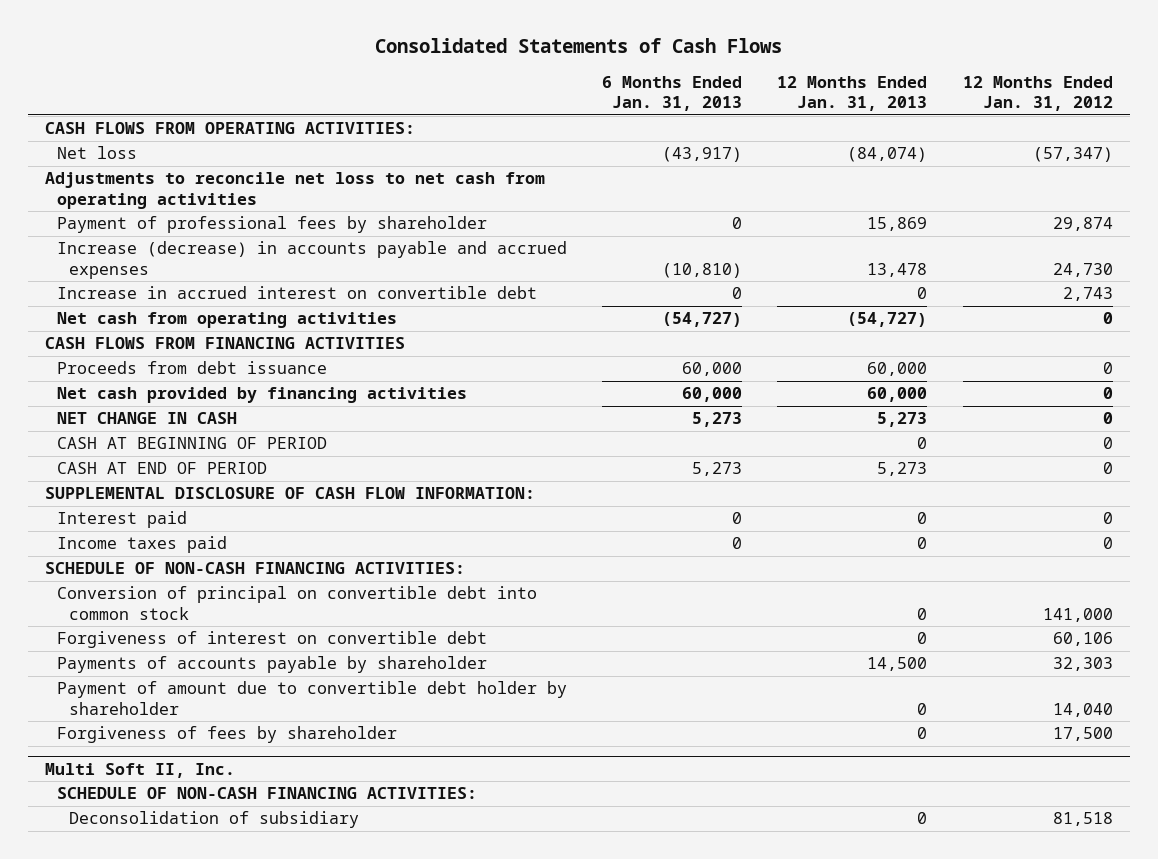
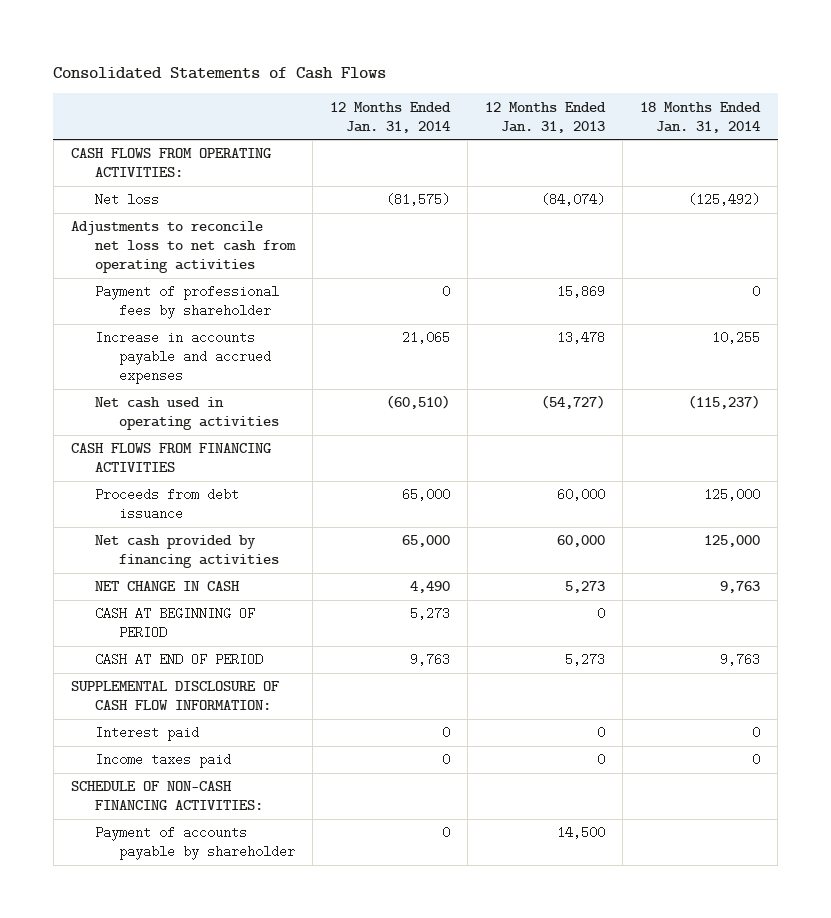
[602,75,743,112] 6 Months Ended Jan. 31, 2013 -> none
[962,75,1113,112] 12 Months Ended Jan. 31, 2012 -> none
none -> [330,101,452,133] 12 Months Ended Jan. 31, 2014
none -> [640,101,762,133] 18 Months Ended Jan. 31, 2014
[56,286,537,300] Increase in accrued interest on convertible debt -> none
[56,241,567,279] Increase (decrease) in accounts payable and accrued expenses -> [95,331,272,385] Increase in accounts payable and accrued expenses
[56,312,397,329] Net cash from operating activities -> [95,397,280,431] Net cash used in operating activities
[56,586,537,620] Conversion of principal on convertible debt into common stock -> none
[56,631,487,649] Forgiveness of interest on convertible debt -> none
[56,681,567,715] Payment of amount due to convertible debt holder by shareholder -> none
[56,726,397,744] Forgiveness of fees by shareholder -> none
[45,762,236,778] Multi Soft II, Inc. -> none
[56,787,477,800] SCHEDULE OF NON-CASH FINANCING ACTIVITIES: -> none
[68,811,359,829] Deconsolidation of subsidiary -> none
[56,656,487,674] Payments of accounts payable by shareholder -> [95,826,296,861] Payment of accounts payable by shareholder

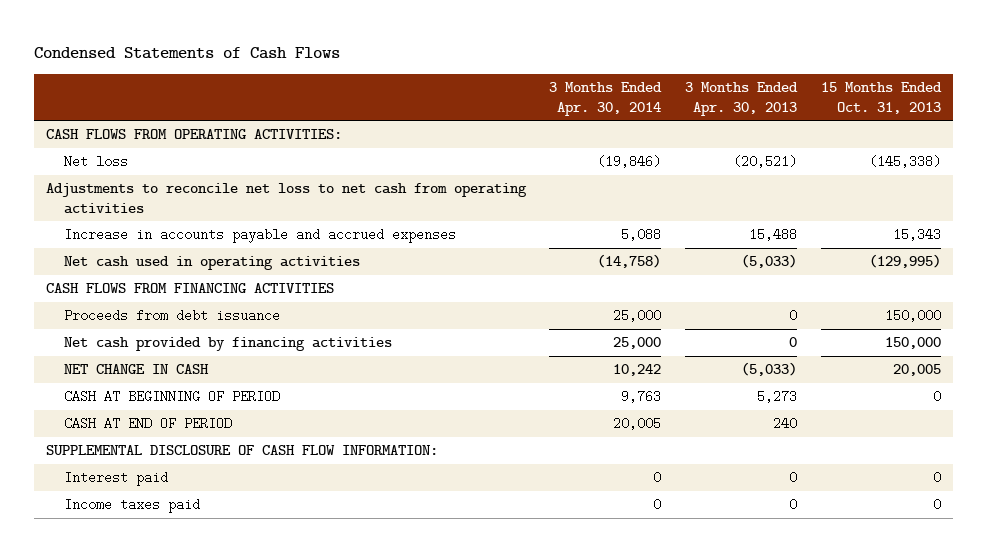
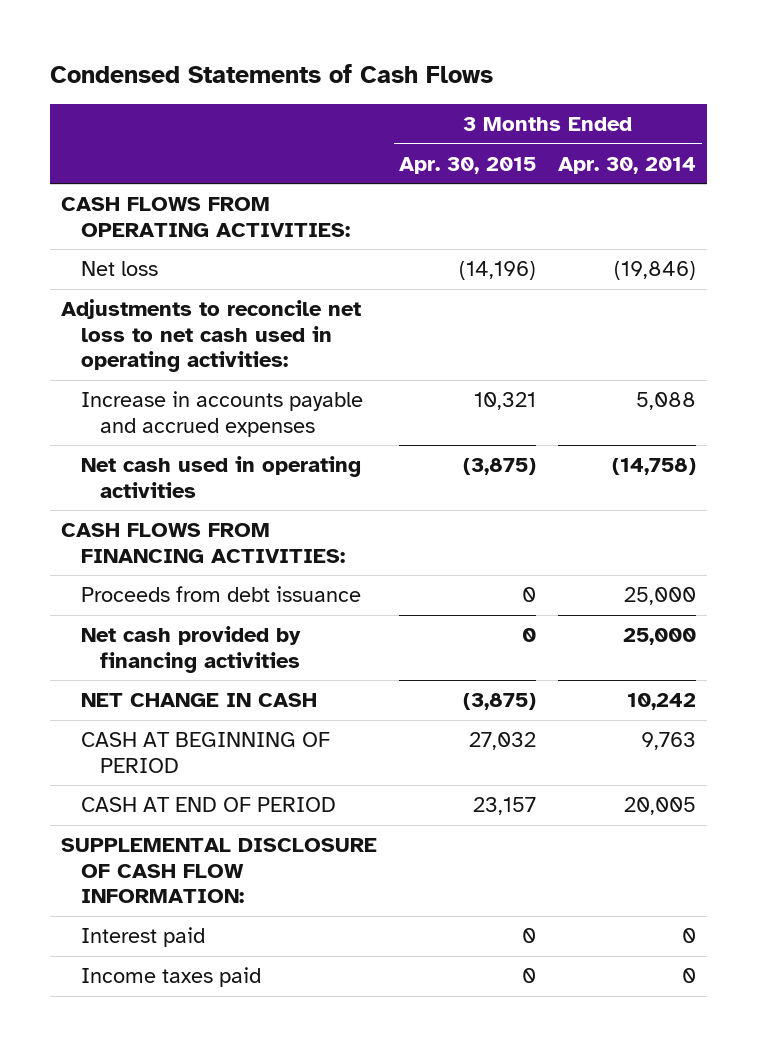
[685,82,799,116] 3 Months Ended Apr. 30, 2013 -> none
[820,82,942,114] 15 Months Ended Oct. 31, 2013 -> none
none -> [399,156,537,174] Apr. 30, 2015
[45,183,527,214] Adjustments to reconcile net loss to net cash from operating activities -> [61,298,362,373] Adjustments to reconcile net loss to net cash used in operating activities:
[45,283,334,294] CASH FLOWS FROM FINANCING ACTIVITIES -> [61,522,345,563] CASH FLOWS FROM FINANCING ACTIVITIES:

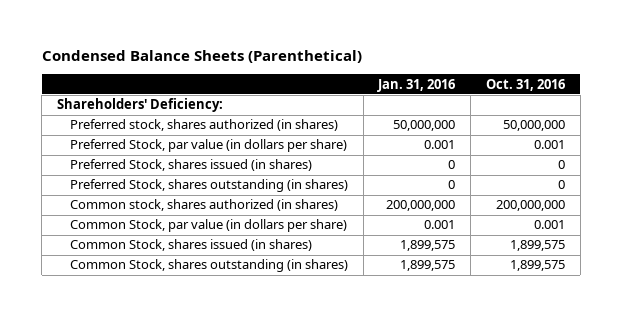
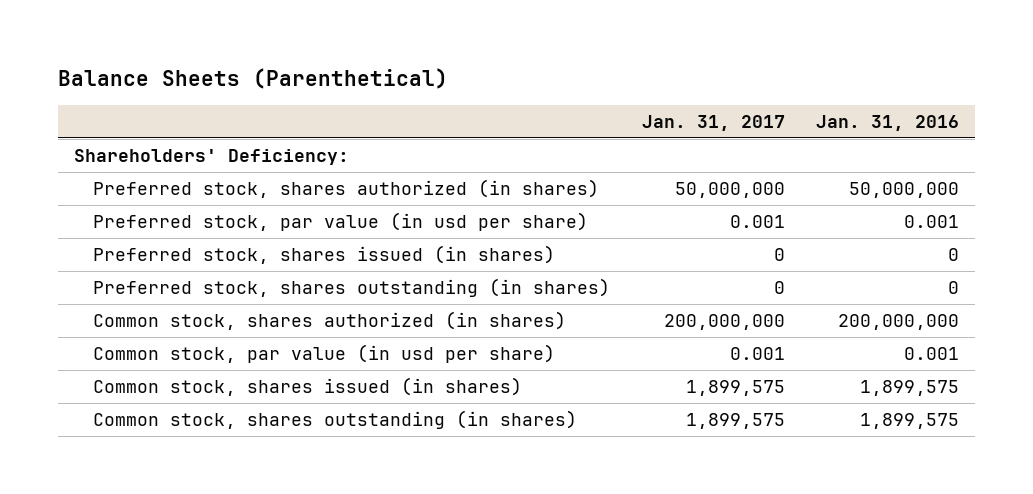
[41,50,362,64] Condensed Balance Sheets (Parenthetical) -> [58,68,449,90] Balance Sheets (Parenthetical)
[485,78,565,91] Oct. 31, 2016 -> none
none -> [641,114,785,131] Jan. 31, 2017
[69,139,347,153] Preferred Stock, par value (in dollars per share) -> [93,212,589,232] Preferred stock, par value (in usd per share)
[69,159,312,172] Preferred Stock, shares issued (in shares) -> [93,245,556,265] Preferred stock, shares issued (in shares)
[69,179,348,193] Preferred Stock, shares outstanding (in shares) -> [93,278,611,298] Preferred stock, shares outstanding (in shares)
[69,219,347,233] Common Stock, par value (in dollars per share) -> [93,344,556,364] Common stock, par value (in usd per share)
[69,239,312,252] Common Stock, shares issued (in shares) -> [93,377,523,397] Common stock, shares issued (in shares)
[69,259,348,273] Common Stock, shares outstanding (in shares) -> [93,410,578,430] Common stock, shares outstanding (in shares)

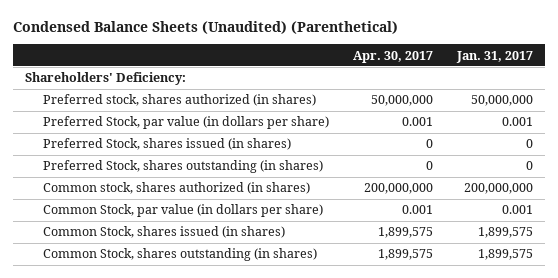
[58,68,449,90] Balance Sheets (Parenthetical) -> [12,21,398,35] Condensed Balance Sheets (Unaudited) (Parenthetical)
[816,114,960,131] Jan. 31, 2016 -> none
none -> [352,50,433,63] Apr. 30, 2017
[93,212,589,232] Preferred stock, par value (in usd per share) -> [42,116,329,130] Preferred Stock, par value (in dollars per share)
[93,245,556,265] Preferred stock, shares issued (in shares) -> [42,138,291,151] Preferred Stock, shares issued (in shares)
[93,278,611,298] Preferred stock, shares outstanding (in shares) -> [42,160,323,174] Preferred Stock, shares outstanding (in shares)
[93,344,556,364] Common stock, par value (in usd per share) -> [42,204,323,218] Common Stock, par value (in dollars per share)
[93,377,523,397] Common stock, shares issued (in shares) -> [42,226,285,239] Common Stock, shares issued (in shares)
[93,410,578,430] Common stock, shares outstanding (in shares) -> [42,248,317,262] Common Stock, shares outstanding (in shares)

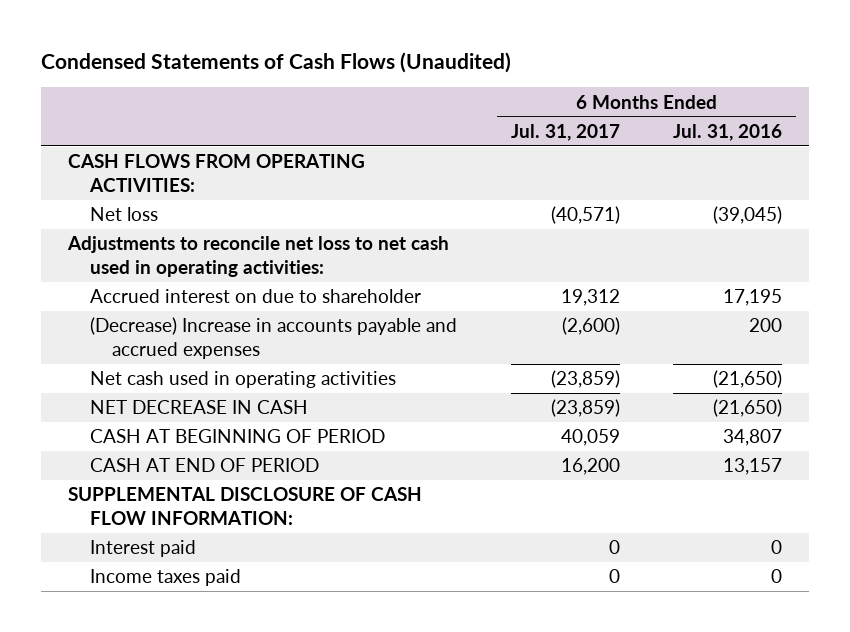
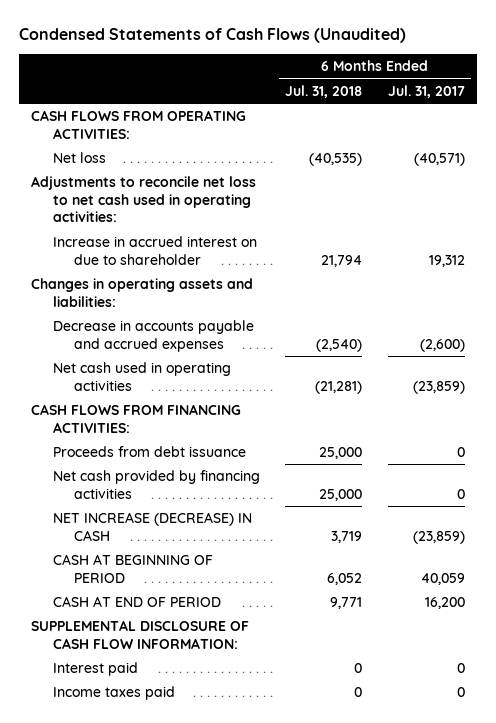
[673,123,783,141] Jul. 31, 2016 -> none
none -> [285,84,363,98] Jul. 31, 2018
[89,289,421,304] Accrued interest on due to shareholder -> [52,236,257,265] Increase in accrued interest on due to shareholder
none -> [31,278,254,307] Changes in operating assets and liabilities:
[89,317,457,359] (Decrease) Increase in accounts payable and accrued expenses -> [52,320,254,352] Decrease in accounts payable and accrued expenses
none -> [31,404,242,433] CASH FLOWS FROM FINANCING ACTIVITIES:
none -> [52,446,246,458] Proceeds from debt issuance
none -> [52,470,260,499] Net cash provided by financing activities
[89,400,308,415] NET DECREASE IN CASH -> [52,512,252,541] NET INCREASE (DECREASE) IN CASH

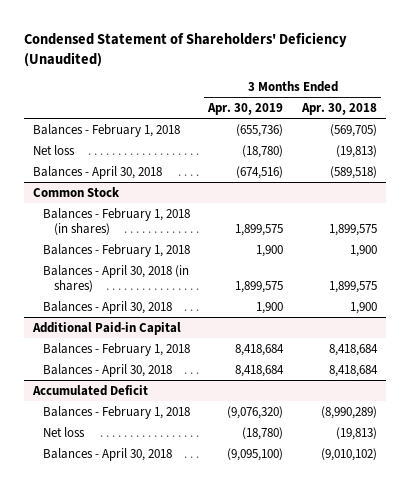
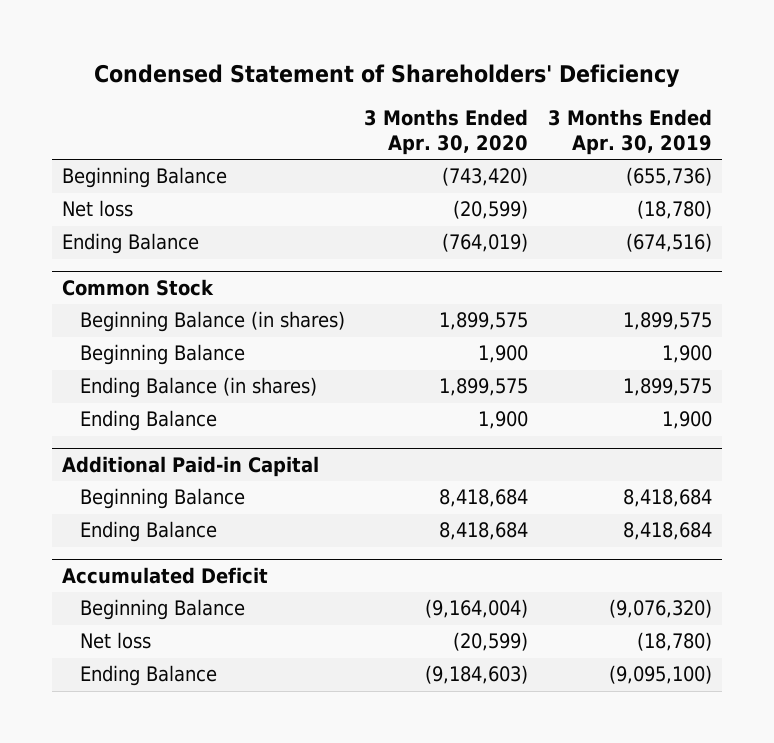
[24,32,348,67] Condensed Statement of Shareholders' Deficiency (Unaudited) -> [93,64,680,88] Condensed Statement of Shareholders' Deficiency
[300,103,377,116] Apr. 30, 2018 -> none
none -> [364,109,529,156] 3 Months Ended Apr. 30, 2020
[33,123,181,137] Balances - February 1, 2018 -> [61,167,227,189] Beginning Balance
[33,165,163,179] Balances - April 30, 2018 -> [61,233,199,255] Ending Balance
[43,207,191,235] Balances - February 1, 2018 (in shares) -> [79,311,345,333] Beginning Balance (in shares)
[43,243,191,257] Balances - February 1, 2018 -> [79,344,245,366] Beginning Balance
[43,264,190,292] Balances - April 30, 2018 (in shares) -> [79,377,317,399] Ending Balance (in shares)
[43,300,173,314] Balances - April 30, 2018 -> [79,410,217,432] Ending Balance
[43,342,191,356] Balances - February 1, 2018 -> [79,488,245,510] Beginning Balance
[43,363,173,377] Balances - April 30, 2018 -> [79,521,217,543] Ending Balance
[43,405,191,419] Balances - February 1, 2018 -> [79,599,245,621] Beginning Balance
[43,447,173,461] Balances - April 30, 2018 -> [79,665,217,687] Ending Balance

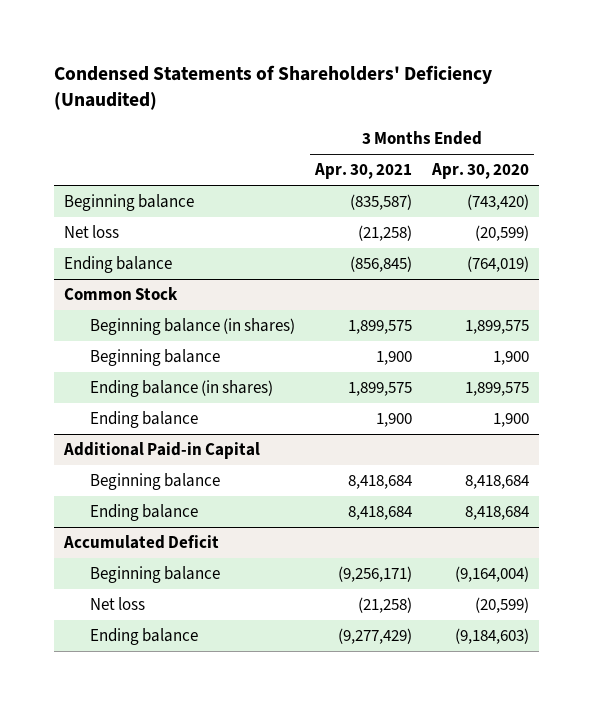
[93,64,680,88] Condensed Statement of Shareholders' Deficiency -> [53,64,492,110] Condensed Statements of Shareholders' Deficiency (Unaudited)
[547,109,712,156] 3 Months Ended Apr. 30, 2019 -> none
none -> [314,163,413,180] Apr. 30, 2021
[61,167,227,189] Beginning Balance -> [63,194,194,212] Beginning balance
[61,233,199,255] Ending Balance -> [63,256,172,274] Ending balance
[79,311,345,333] Beginning Balance (in shares) -> [90,318,296,336] Beginning balance (in shares)
[79,344,245,366] Beginning Balance -> [90,349,221,367] Beginning balance
[79,377,317,399] Ending Balance (in shares) -> [90,380,274,398] Ending balance (in shares)
[79,410,217,432] Ending Balance -> [90,411,199,429] Ending balance
[79,488,245,510] Beginning Balance -> [90,473,221,491] Beginning balance
[79,521,217,543] Ending Balance -> [90,504,199,522] Ending balance
[79,599,245,621] Beginning Balance -> [90,566,221,584] Beginning balance
[79,665,217,687] Ending Balance -> [90,628,199,646] Ending balance

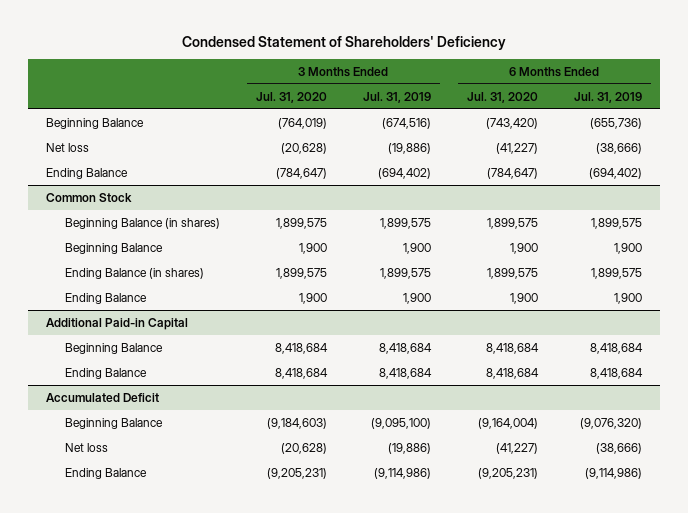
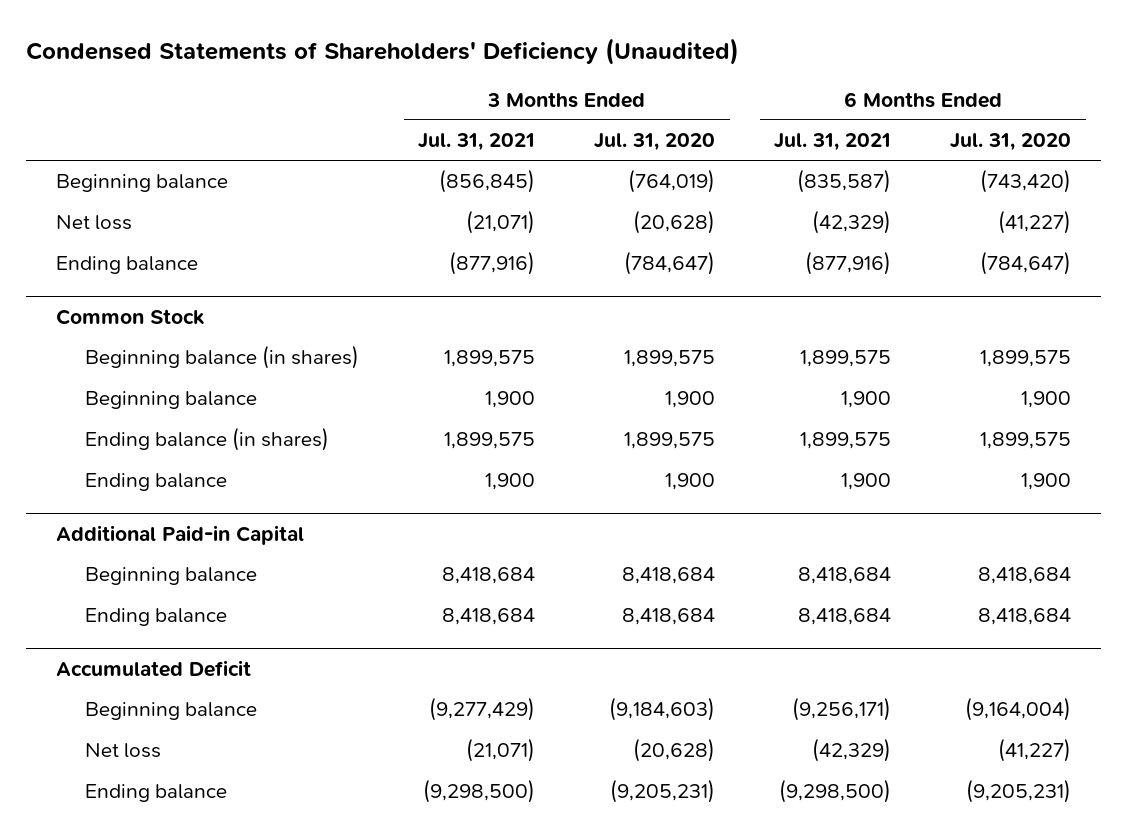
[182,36,507,51] Condensed Statement of Shareholders' Deficiency -> [26,37,740,65] Condensed Statements of Shareholders' Deficiency (Unaudited)
[362,91,431,103] Jul. 31, 2019 -> none
[573,91,642,103] Jul. 31, 2019 -> none
none -> [418,133,536,152] Jul. 31, 2021
none -> [774,133,892,152] Jul. 31, 2021
[46,117,145,129] Beginning Balance -> [55,174,228,193] Beginning balance
[46,167,129,179] Ending Balance -> [55,256,198,275] Ending balance
[64,217,220,229] Beginning Balance (in shares) -> [85,345,360,370] Beginning balance (in shares)
[64,242,163,254] Beginning Balance -> [85,391,258,410] Beginning balance
[64,267,204,279] Ending Balance (in shares) -> [85,427,330,452] Ending balance (in shares)
[64,292,147,304] Ending Balance -> [85,473,228,492] Ending balance
[64,342,163,354] Beginning Balance -> [85,567,258,586] Beginning balance
[64,367,147,379] Ending Balance -> [85,608,228,627] Ending balance
[64,417,163,429] Beginning Balance -> [85,702,258,721] Beginning balance
[64,467,147,479] Ending Balance -> [85,784,228,803] Ending balance

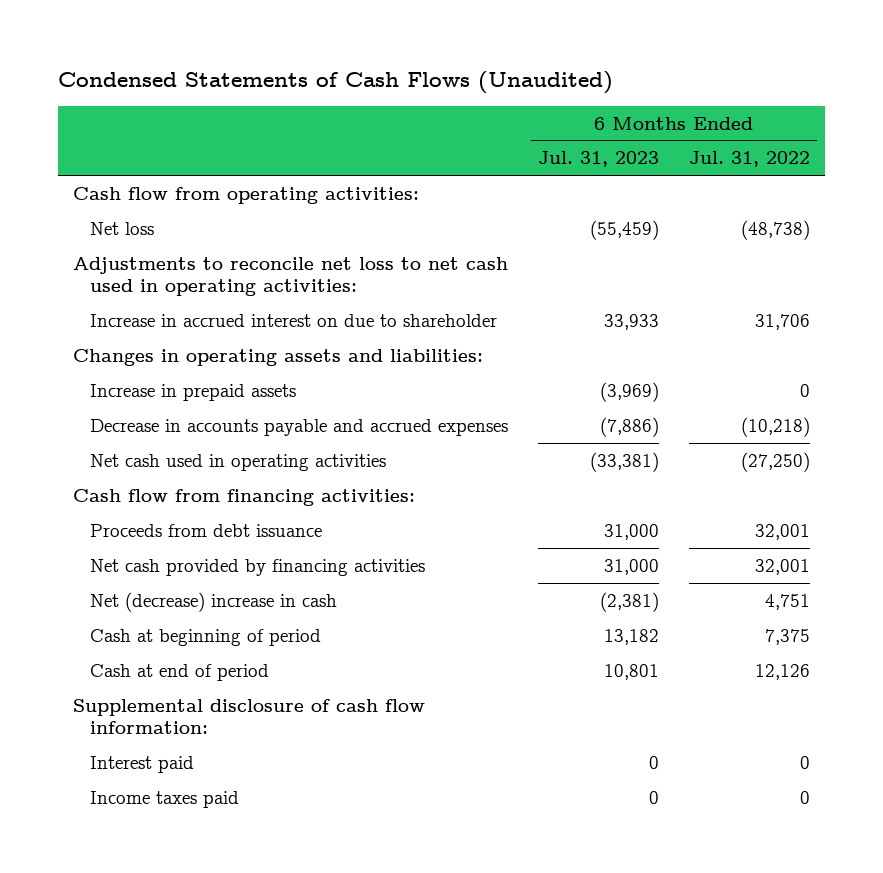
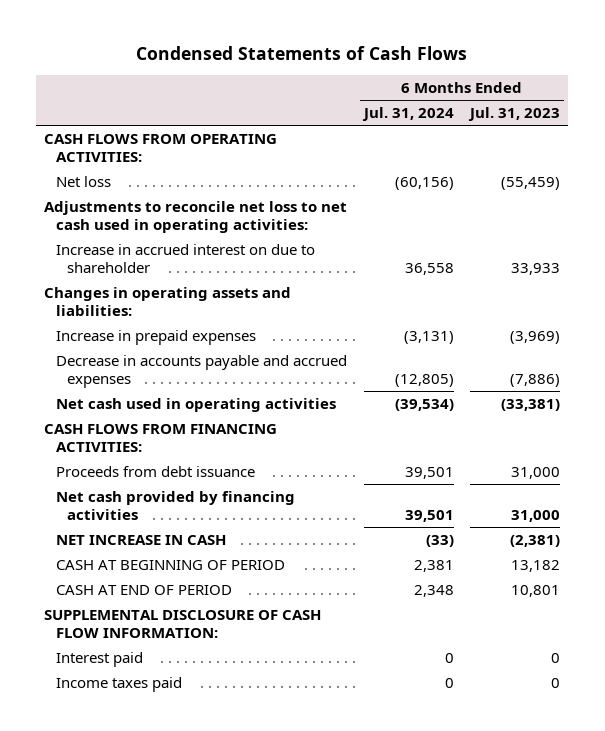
[57,70,613,94] Condensed Statements of Cash Flows (Unaudited) -> [136,45,468,60] Condensed Statements of Cash Flows
[689,151,811,168] Jul. 31, 2022 -> none
none -> [361,107,454,122] Jul. 31, 2024
[72,186,419,204] Cash flow from operating activities: -> [44,134,278,162] CASH FLOWS FROM OPERATING ACTIVITIES:
[90,383,297,401] Increase in prepaid assets -> [55,330,256,346] Increase in prepaid expenses
[72,488,415,506] Cash flow from financing activities: -> [44,424,278,452] CASH FLOWS FROM FINANCING ACTIVITIES:
[90,591,338,612] Net (decrease) increase in cash -> [55,535,226,546] NET INCREASE IN CASH
[90,628,322,646] Cash at beginning of period -> [55,560,285,571] CASH AT BEGINNING OF PERIOD
[90,663,270,681] Cash at end of period -> [55,585,232,596] CASH AT END OF PERIOD
[72,698,425,734] Supplemental disclosure of cash flow information: -> [44,610,322,638] SUPPLEMENTAL DISCLOSURE OF CASH FLOW INFORMATION:

